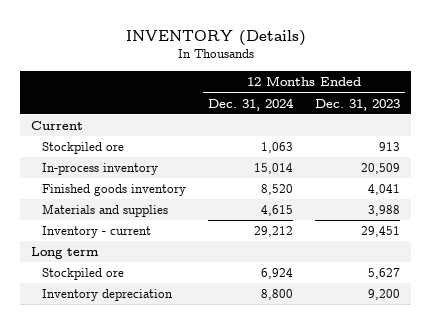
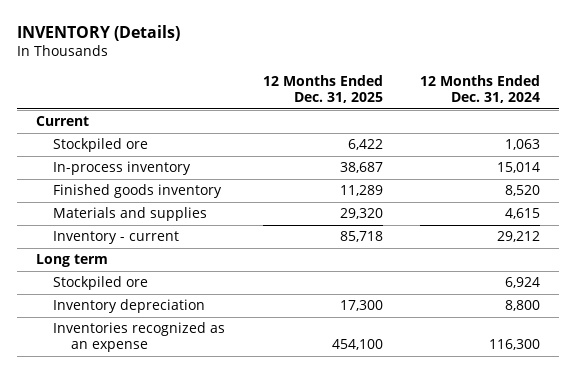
[314,98,400,111] Dec. 31, 2023 -> none
none -> [262,74,383,104] 12 Months Ended Dec. 31, 2025
none -> [53,322,226,353] Inventories recognized as an expense

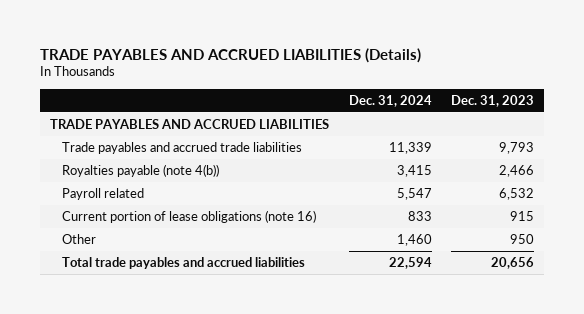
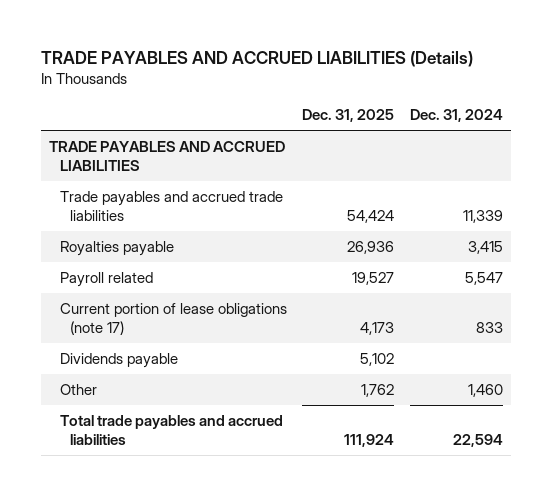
[451,94,535,107] Dec. 31, 2023 -> none
none -> [302,109,395,123] Dec. 31, 2025
[62,164,220,178] Royalties payable (note 4(b)) -> [59,240,174,256] Royalties payable
[62,210,317,224] Current portion of lease obligations (note 16) -> [59,302,287,336] Current portion of lease obligations (note 17)
none -> [59,352,178,368] Dividends payable

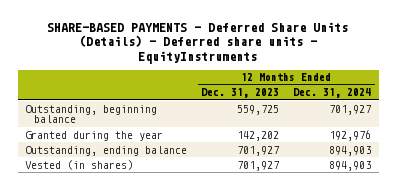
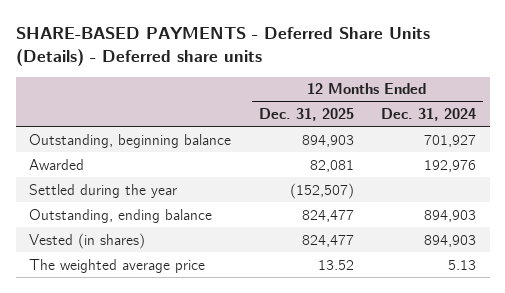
[47,22,349,64] SHARE-BASED PAYMENTS - Deferred Share Units (Details) - Deferred share units - EquityInstruments -> [15,26,430,66] SHARE-BASED PAYMENTS - Deferred Share Units (Details) - Deferred share units
[201,88,280,99] Dec. 31, 2023 -> none
none -> [258,108,354,122] Dec. 31, 2025
[25,130,164,141] Granted during the year -> [29,158,85,170] Awarded
none -> [29,183,178,198] Settled during the year
none -> [29,258,206,273] The weighted average price

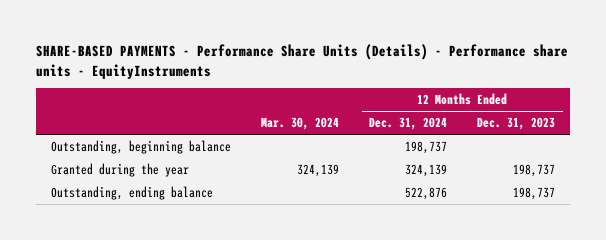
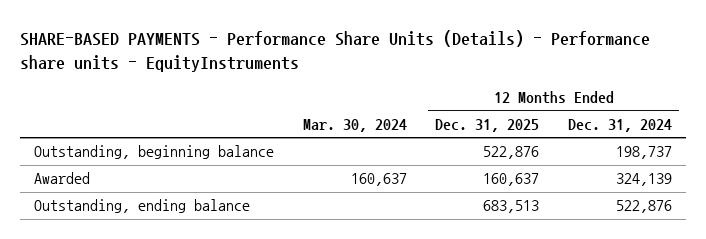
[477,117,556,131] Dec. 31, 2023 -> none
none -> [435,118,540,132] Dec. 31, 2025
[50,162,189,177] Granted during the year -> none
none -> [34,172,91,185] Awarded

